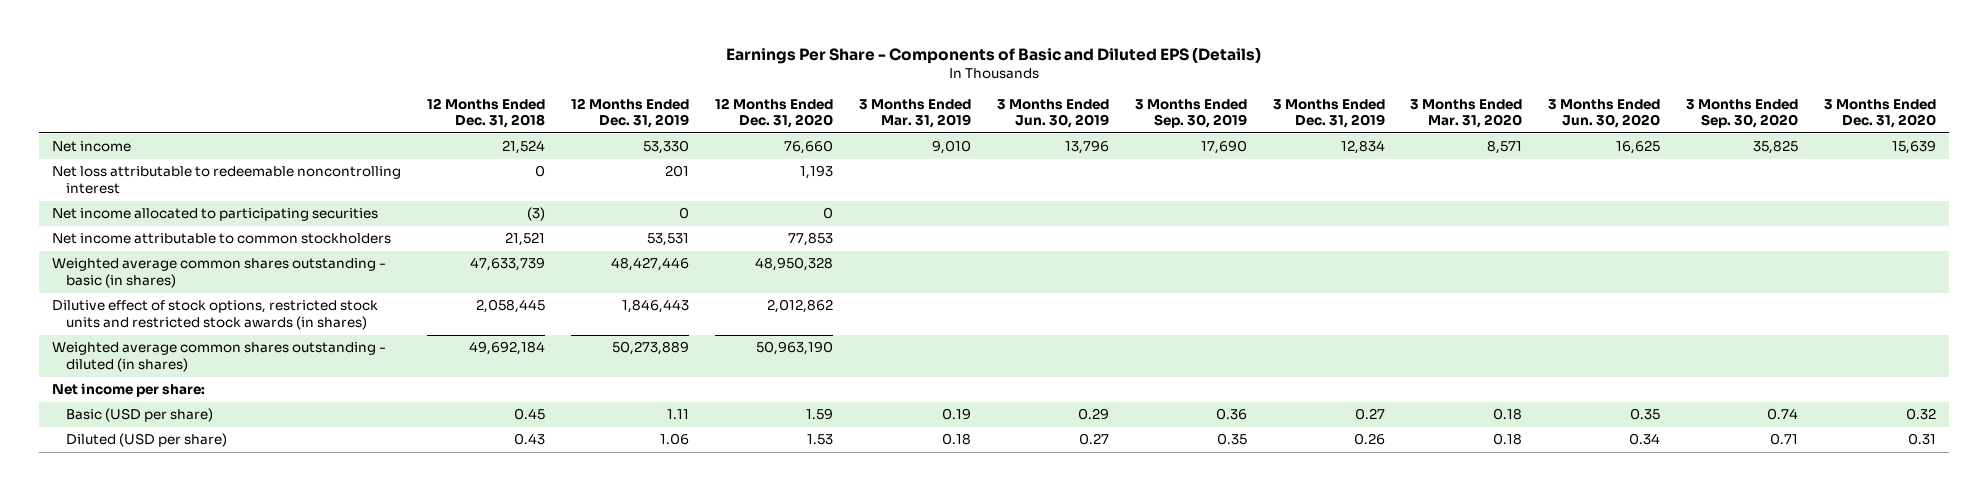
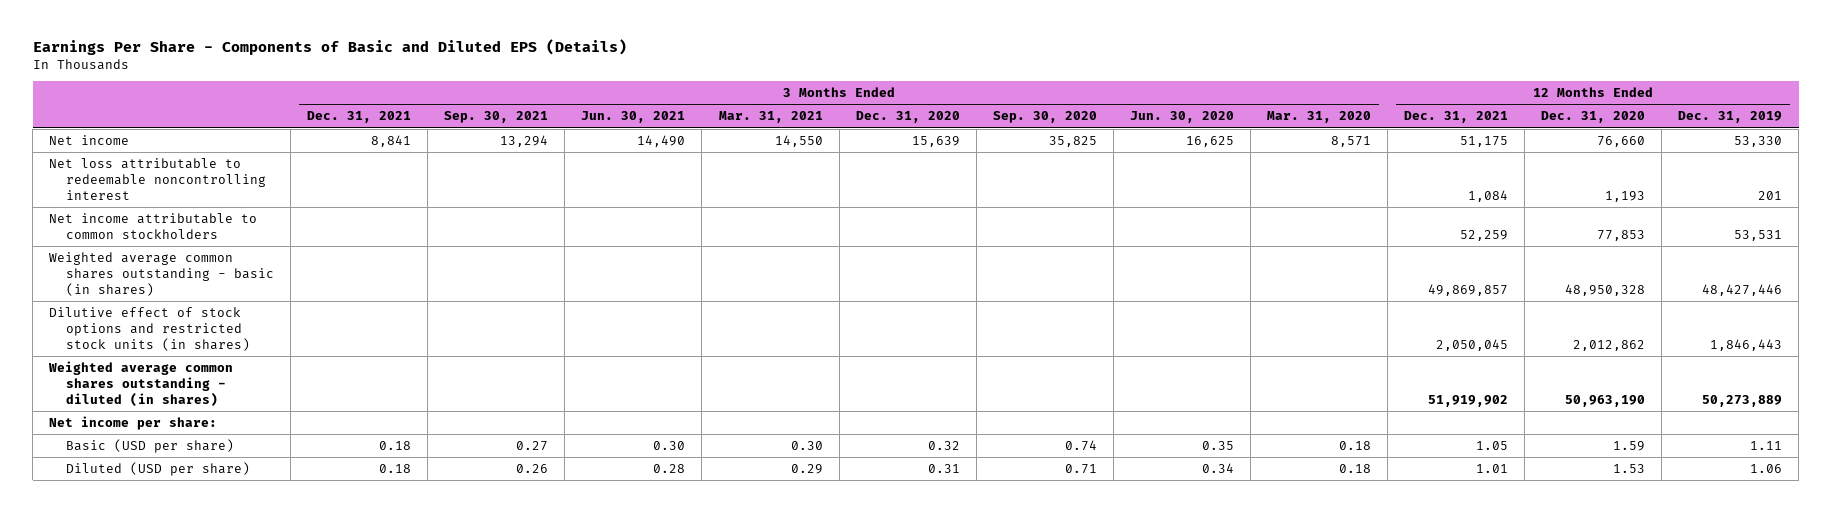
[427,97,546,128] 12 Months Ended Dec. 31, 2018 -> none
[858,98,971,128] 3 Months Ended Mar. 31, 2019 -> none
[996,98,1109,128] 3 Months Ended Jun. 30, 2019 -> none
[1134,98,1247,128] 3 Months Ended Sep. 30, 2019 -> none
[1272,98,1385,128] 3 Months Ended Dec. 31, 2019 -> none
none -> [307,111,412,124] Dec. 31, 2021
none -> [444,111,549,124] Sep. 30, 2021
none -> [581,111,686,124] Jun. 30, 2021
none -> [718,111,823,124] Mar. 31, 2021
none -> [1403,111,1508,124] Dec. 31, 2021
[52,208,379,222] Net income allocated to participating securities -> none
[52,300,379,330] Dilutive effect of stock options, restricted stock units and restricted stock awards (in shares) -> [49,306,251,352] Dilutive effect of stock options and restricted stock units (in shares)

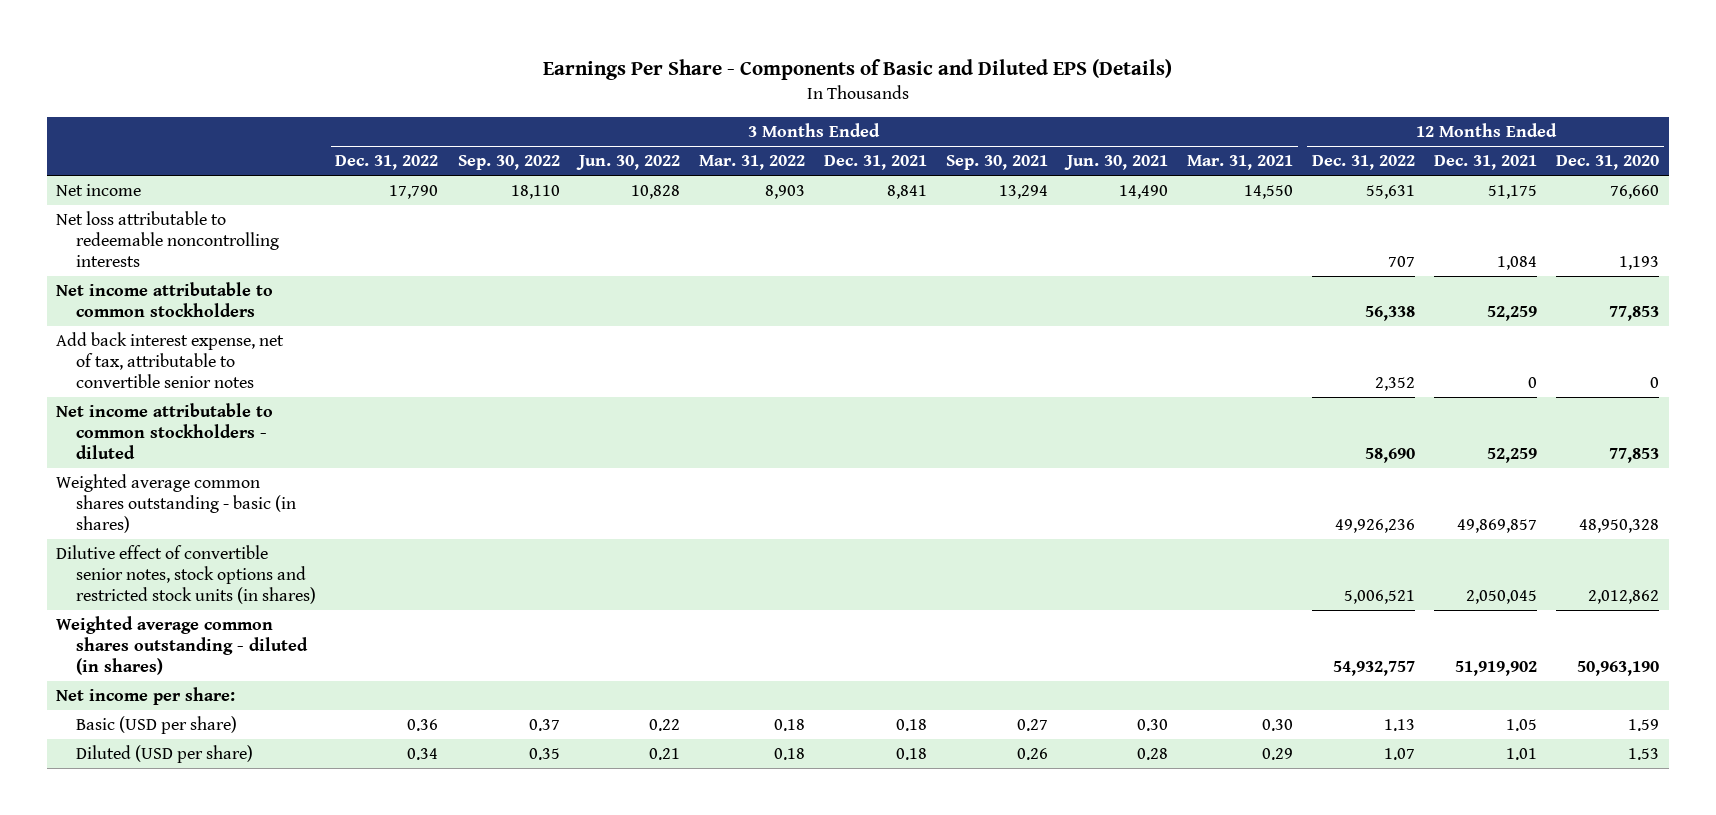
[855,111,960,124] Dec. 31, 2020 -> none
[992,111,1097,124] Sep. 30, 2020 -> none
[1129,111,1234,124] Jun. 30, 2020 -> none
[1266,111,1371,124] Mar. 31, 2020 -> none
[1678,111,1783,124] Dec. 31, 2019 -> none
none -> [335,155,439,171] Dec. 31, 2022
none -> [457,155,560,171] Sep. 30, 2022
none -> [575,155,680,171] Jun. 30, 2022
none -> [698,155,805,171] Mar. 31, 2022
none -> [1312,155,1416,171] Dec. 31, 2022
[49,157,267,201] Net loss attributable to redeemable noncontrolling interest -> [56,211,280,268] Net loss attributable to redeemable noncontrolling interests
none -> [56,332,285,389] Add back interest expense, net of tax, attributable to convertible senior notes
none -> [56,403,274,460] Net income attributable to common stockholders - diluted
[49,306,251,352] Dilutive effect of stock options and restricted stock units (in shares) -> [56,545,317,605] Dilutive effect of convertible senior notes, stock options and restricted stock units (in shares)

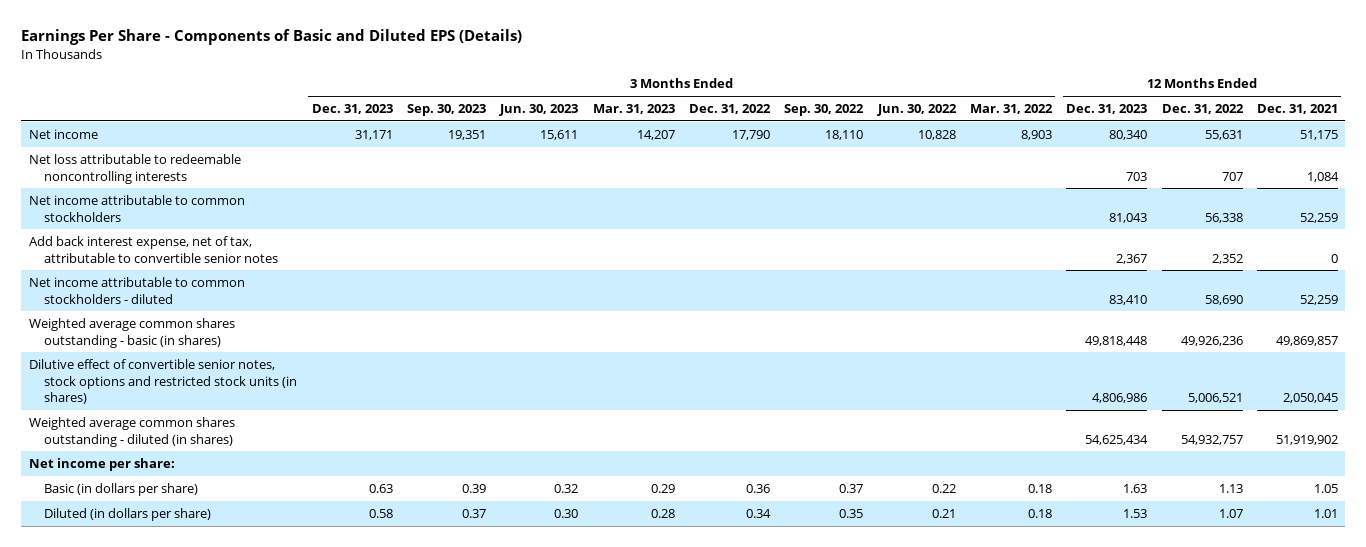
[823,155,927,171] Dec. 31, 2021 -> none
[945,155,1048,171] Sep. 30, 2021 -> none
[1064,155,1169,171] Jun. 30, 2021 -> none
[1187,155,1294,171] Mar. 31, 2021 -> none
[1556,155,1660,171] Dec. 31, 2020 -> none
none -> [311,103,393,114] Dec. 31, 2023
none -> [406,103,486,116] Sep. 30, 2023
none -> [499,103,579,116] Jun. 30, 2023
none -> [592,103,675,114] Mar. 31, 2023
none -> [1066,103,1148,114] Dec. 31, 2023
[76,716,238,735] Basic (USD per share) -> [44,482,199,496] Basic (in dollars per share)
[76,745,254,764] Diluted (USD per share) -> [44,507,212,521] Diluted (in dollars per share)

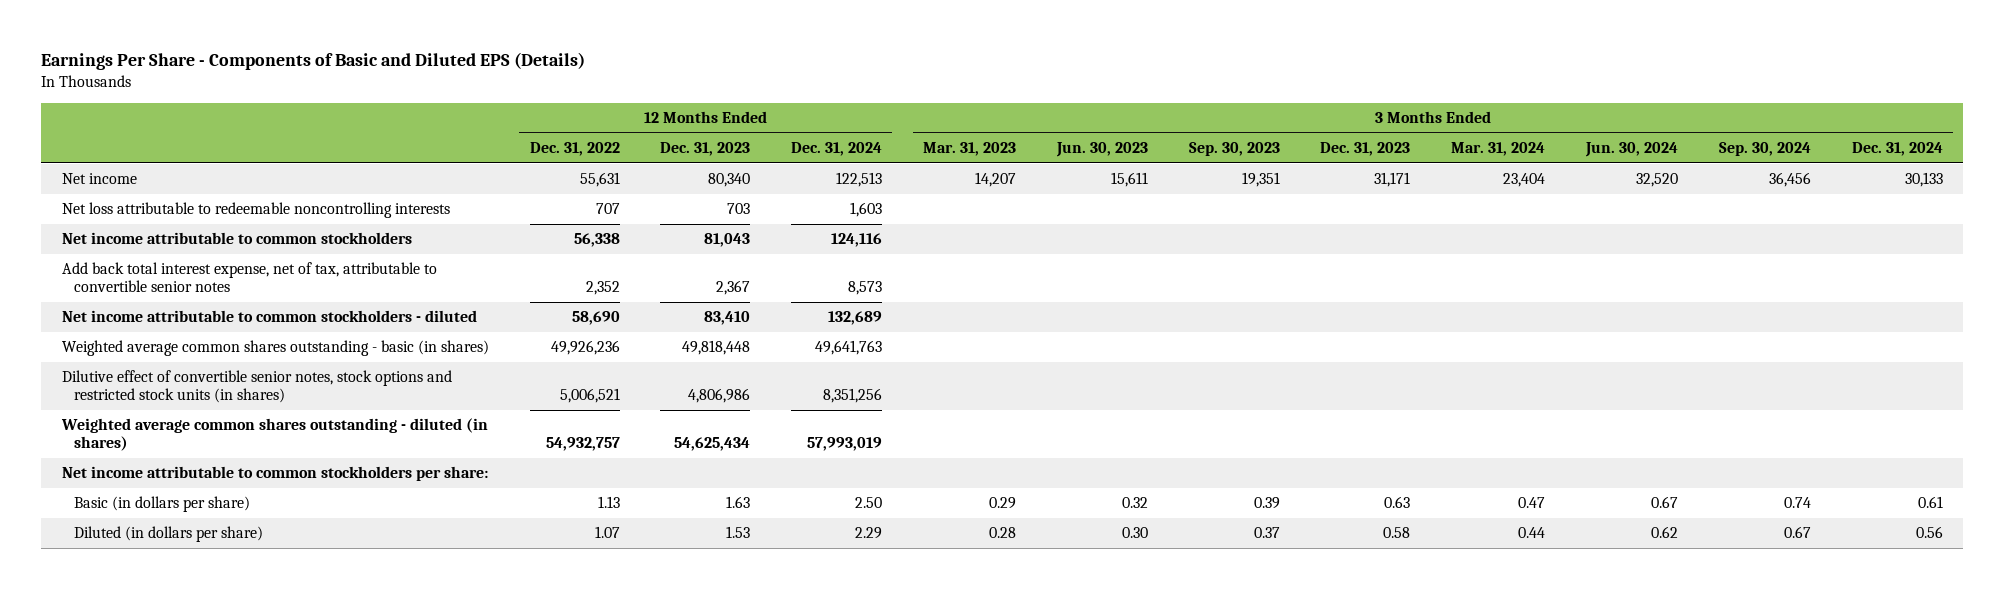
[688,103,771,114] Dec. 31, 2022 -> none
[784,103,865,116] Sep. 30, 2022 -> none
[876,103,957,116] Jun. 30, 2022 -> none
[969,103,1053,114] Mar. 31, 2022 -> none
[1256,103,1338,114] Dec. 31, 2021 -> none
none -> [791,142,883,157] Dec. 31, 2024
none -> [1451,142,1546,157] Mar. 31, 2024
none -> [1584,142,1678,158] Jun. 30, 2024
none -> [1718,142,1811,157] Sep. 30, 2024
none -> [1851,142,1943,157] Dec. 31, 2024
[28,235,279,263] Add back interest expense, net of tax, attributable to convertible senior notes -> [61,262,437,293] Add back total interest expense, net of tax, attributable to convertible senior notes
[28,457,175,471] Net income per share: -> [61,466,488,482] Net income attributable to common stockholders per share:

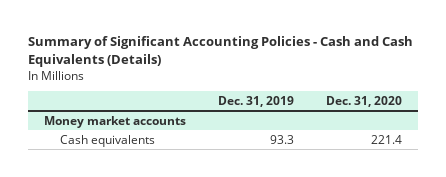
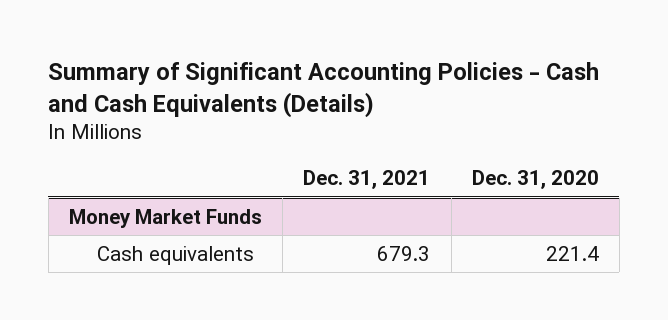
[218,95,295,107] Dec. 31, 2019 -> none
none -> [303,170,431,190] Dec. 31, 2021
[44,115,187,128] Money market accounts -> [69,208,263,228] Money Market Funds

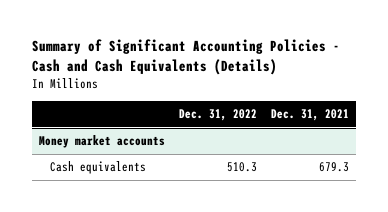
[471,170,599,190] Dec. 31, 2020 -> none
none -> [179,109,258,122] Dec. 31, 2022
[69,208,263,228] Money Market Funds -> [38,135,165,149] Money market accounts

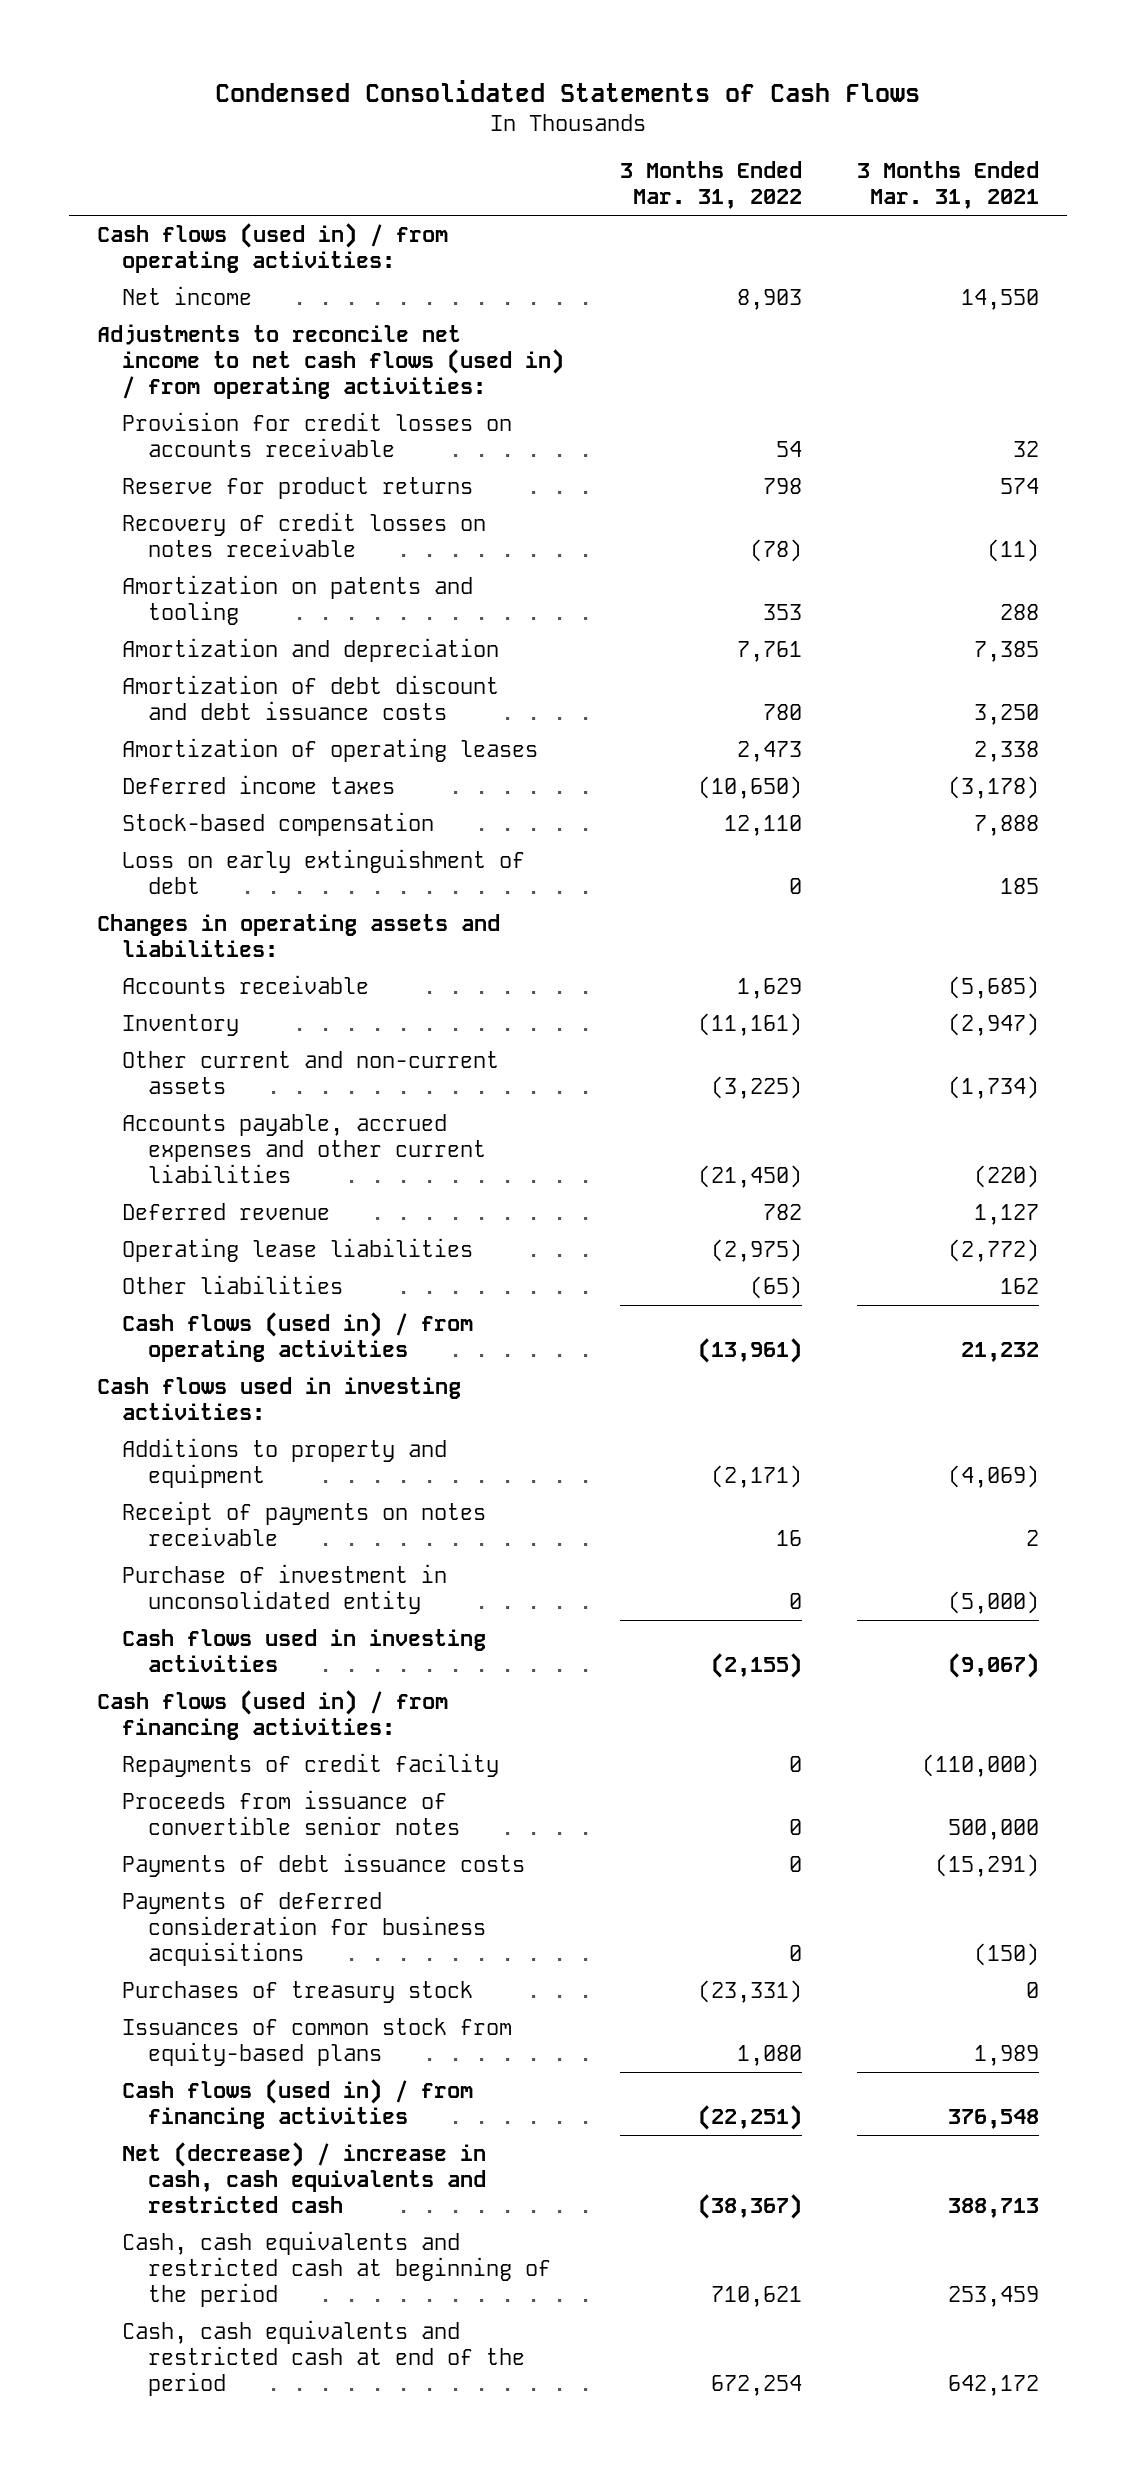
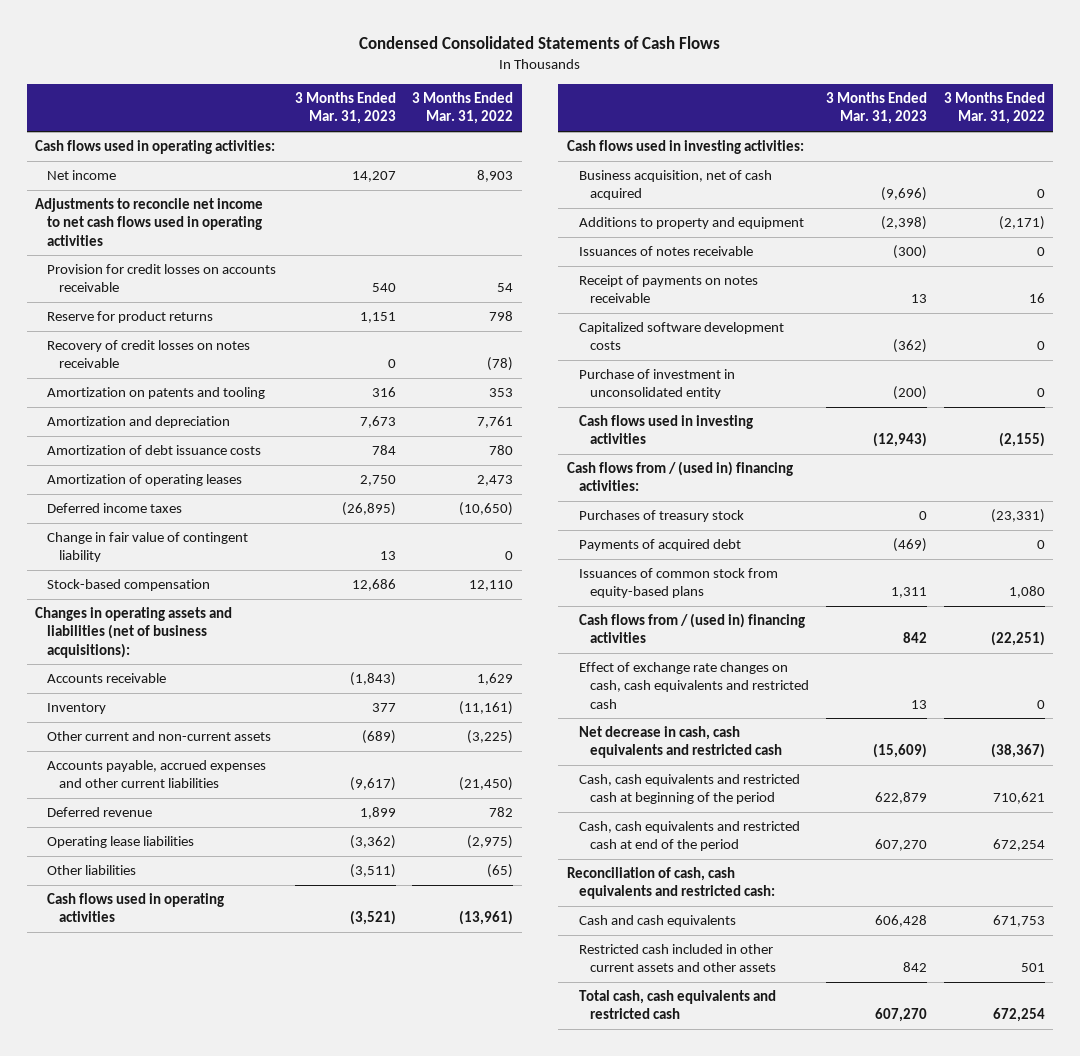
[857,161,1040,210] 3 Months Ended Mar. 31, 2021 -> none
none -> [294,92,396,125] 3 Months Ended Mar. 31, 2023
[96,223,448,274] Cash flows (used in) / from operating activities: -> [35,140,276,155] Cash flows used in operating activities:
[96,324,565,400] Adjustments to reconcile net income to net cash flows (used in) / from operating activities: -> [35,198,264,246] Adjustments to reconcile net income to net cash flows used in operating activities
[122,675,500,721] Amortization of debt discount and debt issuance costs -> [46,445,261,456] Amortization of debt issuance costs
none -> [46,532,248,563] Change in fair value of contingent liability
[122,849,526,895] Loss on early extinguishment of debt -> none
[96,914,500,958] Changes in operating assets and liabilities: -> [35,607,233,658] Changes in operating assets and liabilities (net of business acquisitions):
[122,1312,474,1363] Cash flows (used in) / from operating activities -> [46,893,224,923] Cash flows used in operating activities
none -> [578,170,772,201] Business acquisition, net of cash acquired
none -> [578,246,753,257] Issuances of notes receivable
none -> [578,322,784,351] Capitalized software development costs
[122,1753,500,1778] Repayments of credit facility -> none
[122,1790,461,1836] Proceeds from issuance of convertible senior notes -> none
[122,1853,526,1878] Payments of debt issuance costs -> none
[122,1892,487,1967] Payments of deferred consideration for business acquisitions -> none
[96,1690,448,1741] Cash flows (used in) / from financing activities: -> [566,461,793,492] Cash flows from / (used in) financing activities:
none -> [578,539,741,552] Payments of acquired debt
[122,2079,474,2130] Cash flows (used in) / from financing activities -> [578,613,805,644] Cash flows from / (used in) financing activities
none -> [578,662,810,709] Effect of exchange rate changes on cash, cash equivalents and restricted cash
[122,2142,487,2214] Net (decrease) / increase in cash, cash equivalents and restricted cash -> [578,726,783,759] Net decrease in cash, cash equivalents and restricted cash
none -> [566,867,775,900] Reconciliation of cash, cash equivalents and restricted cash:
none -> [578,915,736,928] Cash and cash equivalents
none -> [578,944,777,973] Restricted cash included in other current assets and other assets
none -> [578,990,776,1020] Total cash, cash equivalents and restricted cash

